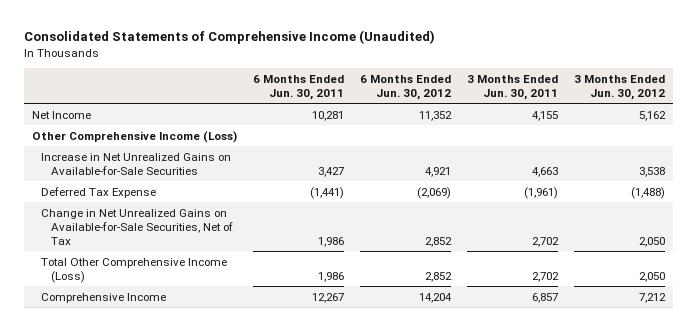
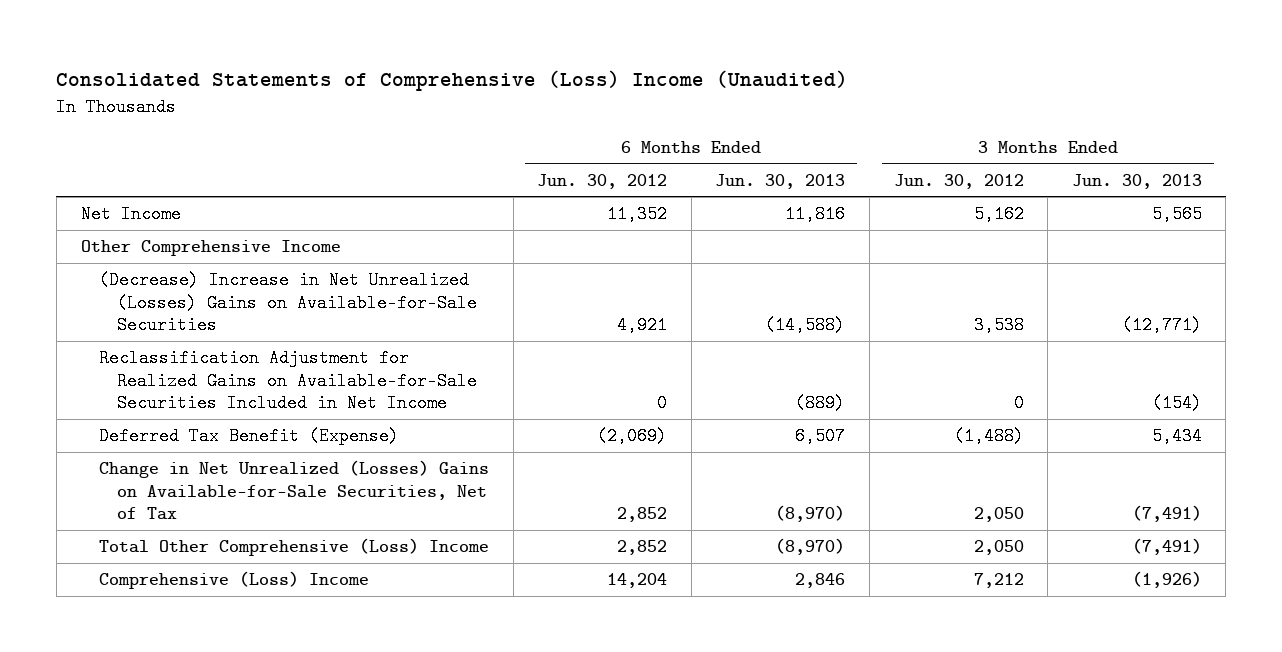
[23,30,435,45] Consolidated Statements of Comprehensive Income (Unaudited) -> [56,69,849,91] Consolidated Statements of Comprehensive (Loss) Income (Unaudited)
[252,74,344,100] 6 Months Ended Jun. 30, 2011 -> none
[467,74,559,100] 3 Months Ended Jun. 30, 2011 -> none
none -> [715,173,846,189] Jun. 30, 2013
none -> [1071,173,1202,189] Jun. 30, 2013
[31,130,237,143] Other Comprehensive Income (Loss) -> [80,240,341,257] Other Comprehensive Income
[41,152,232,175] Increase in Net Unrealized Gains on Available-for-Sale Securities -> [98,271,478,334] (Decrease) Increase in Net Unrealized (Losses) Gains on Available-for-Sale Securities
none -> [98,349,478,412] Reclassification Adjustment for Realized Gains on Available-for-Sale Securities Included in Net Income
[41,186,157,198] Deferred Tax Expense -> [98,427,399,446] Deferred Tax Benefit (Expense)
[41,208,233,245] Change in Net Unrealized Gains on Available-for-Sale Securities, Net of Tax -> [98,460,489,520] Change in Net Unrealized (Losses) Gains on Available-for-Sale Securities, Net of Tax
[41,257,228,283] Total Other Comprehensive Income (Loss) -> [98,538,489,557] Total Other Comprehensive (Loss) Income
[41,292,167,303] Comprehensive Income -> [98,571,369,590] Comprehensive (Loss) Income

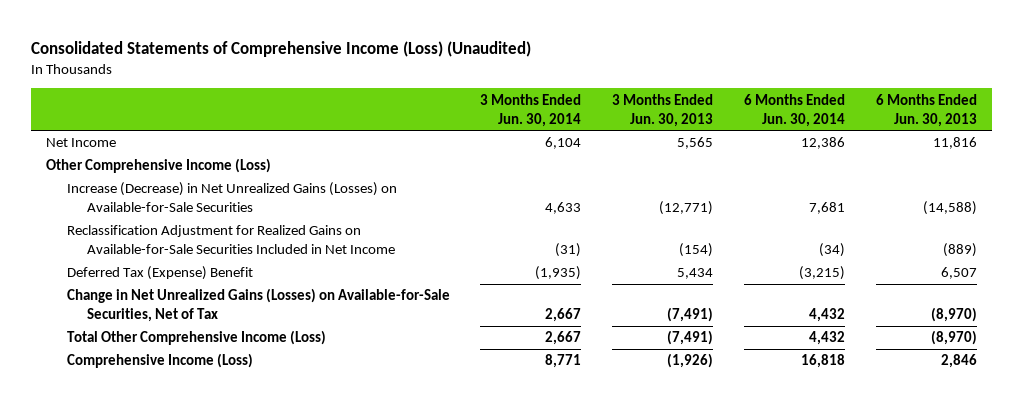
[56,69,849,91] Consolidated Statements of Comprehensive (Loss) Income (Unaudited) -> [30,40,531,57] Consolidated Statements of Comprehensive Income (Loss) (Unaudited)
[537,173,668,189] Jun. 30, 2012 -> none
[893,173,1024,189] Jun. 30, 2012 -> none
none -> [480,93,582,127] 3 Months Ended Jun. 30, 2014
none -> [743,93,845,127] 6 Months Ended Jun. 30, 2014
[80,240,341,257] Other Comprehensive Income -> [46,158,272,174] Other Comprehensive Income (Loss)
[98,271,478,334] (Decrease) Increase in Net Unrealized (Losses) Gains on Available-for-Sale Securities -> [66,182,397,213] Increase (Decrease) in Net Unrealized Gains (Losses) on Available-for-Sale Securities
[98,427,399,446] Deferred Tax Benefit (Expense) -> [66,266,253,281] Deferred Tax (Expense) Benefit
[98,460,489,520] Change in Net Unrealized (Losses) Gains on Available-for-Sale Securities, Net of Tax -> [66,288,450,323] Change in Net Unrealized Gains (Losses) on Available-for-Sale Securities, Net of Tax
[98,538,489,557] Total Other Comprehensive (Loss) Income -> [66,330,326,346] Total Other Comprehensive Income (Loss)
[98,571,369,590] Comprehensive (Loss) Income -> [66,353,253,369] Comprehensive Income (Loss)

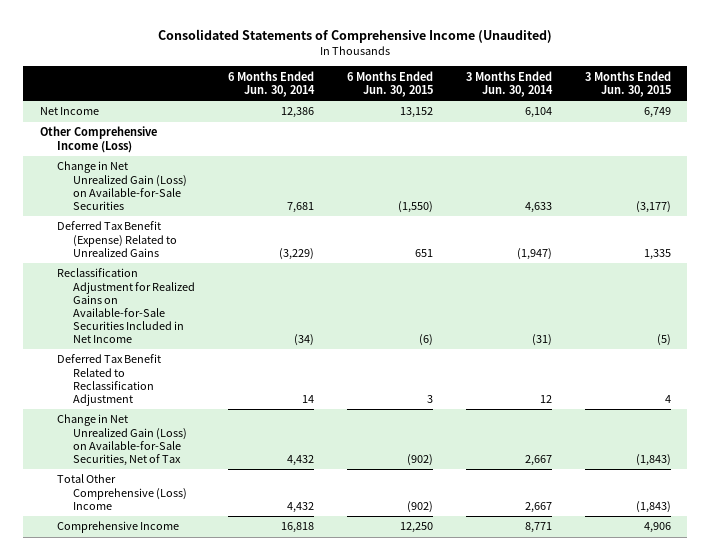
[30,40,531,57] Consolidated Statements of Comprehensive Income (Loss) (Unaudited) -> [158,29,553,44] Consolidated Statements of Comprehensive Income (Unaudited)
[612,93,714,127] 3 Months Ended Jun. 30, 2013 -> none
[875,93,977,127] 6 Months Ended Jun. 30, 2013 -> none
none -> [346,70,433,97] 6 Months Ended Jun. 30, 2015
none -> [584,70,671,97] 3 Months Ended Jun. 30, 2015
[66,182,397,213] Increase (Decrease) in Net Unrealized Gains (Losses) on Available-for-Sale Securities -> [56,161,188,210] Change in Net Unrealized Gain (Loss) on Available-for-Sale Securities
none -> [56,221,178,257] Deferred Tax Benefit (Expense) Related to Unrealized Gains
[66,266,253,281] Deferred Tax (Expense) Benefit -> none
none -> [56,354,161,406] Deferred Tax Benefit Related to Reclassification Adjustment
[66,288,450,323] Change in Net Unrealized Gains (Losses) on Available-for-Sale Securities, Net of Tax -> [56,414,188,466] Change in Net Unrealized Gain (Loss) on Available-for-Sale Securities, Net of Tax
[66,330,326,346] Total Other Comprehensive Income (Loss) -> [56,474,188,510] Total Other Comprehensive (Loss) Income
[66,353,253,369] Comprehensive Income (Loss) -> [56,521,179,534] Comprehensive Income

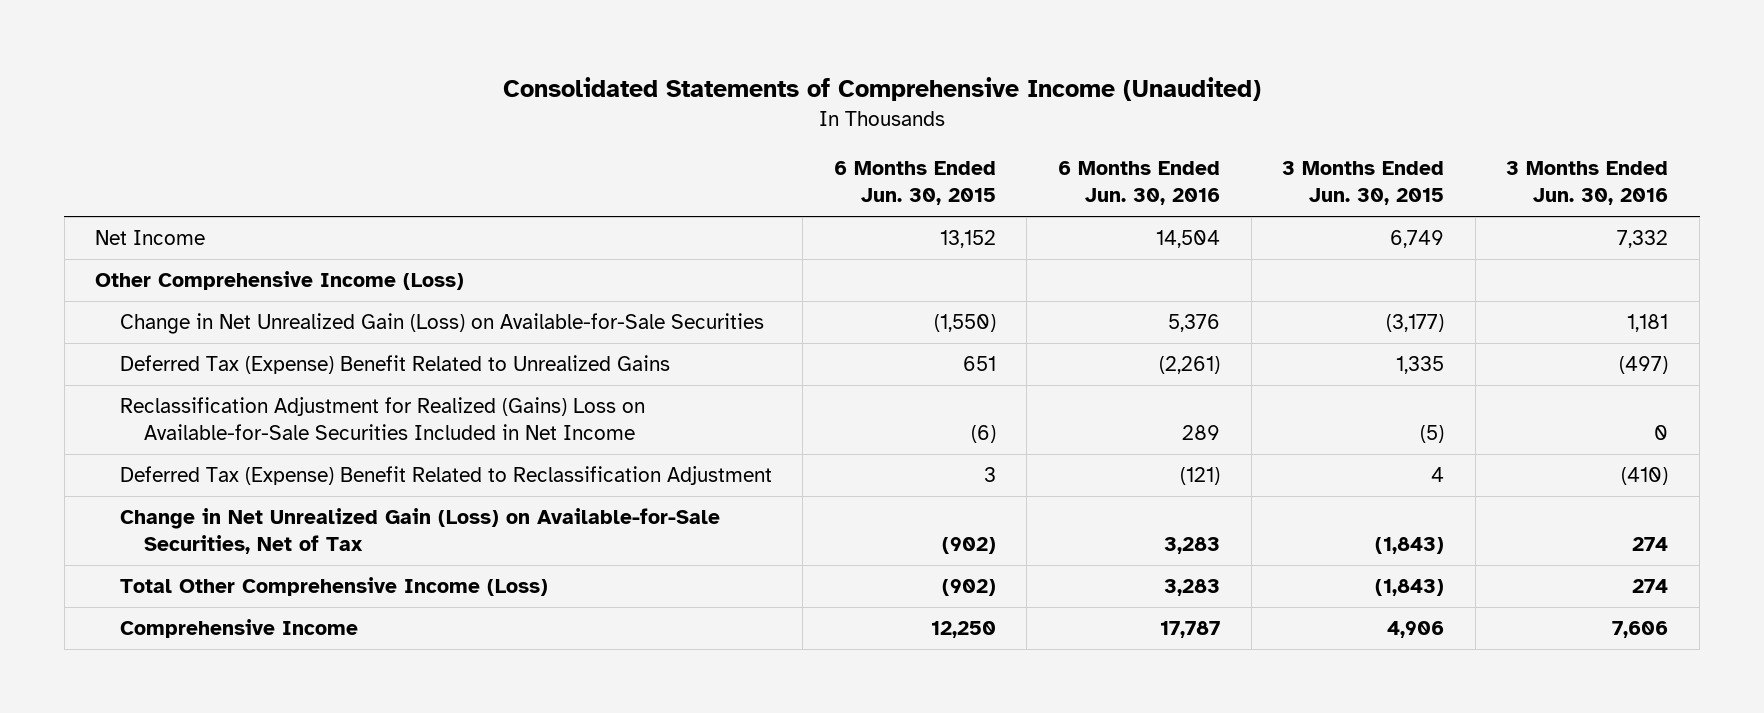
[228,70,316,97] 6 Months Ended Jun. 30, 2014 -> none
[465,70,553,97] 3 Months Ended Jun. 30, 2014 -> none
none -> [1057,161,1220,206] 6 Months Ended Jun. 30, 2016
none -> [1506,161,1669,206] 3 Months Ended Jun. 30, 2016
[56,221,178,257] Deferred Tax Benefit (Expense) Related to Unrealized Gains -> [119,355,670,375] Deferred Tax (Expense) Benefit Related to Unrealized Gains
[56,268,196,343] Reclassification Adjustment for Realized Gains on Available-for-Sale Securities Included in Net Income -> [119,397,645,441] Reclassification Adjustment for Realized (Gains) Loss on Available-for-Sale Securities Included in Net Income
[56,354,161,406] Deferred Tax Benefit Related to Reclassification Adjustment -> [119,466,772,486] Deferred Tax (Expense) Benefit Related to Reclassification Adjustment
[56,474,188,510] Total Other Comprehensive (Loss) Income -> [119,577,548,597] Total Other Comprehensive Income (Loss)

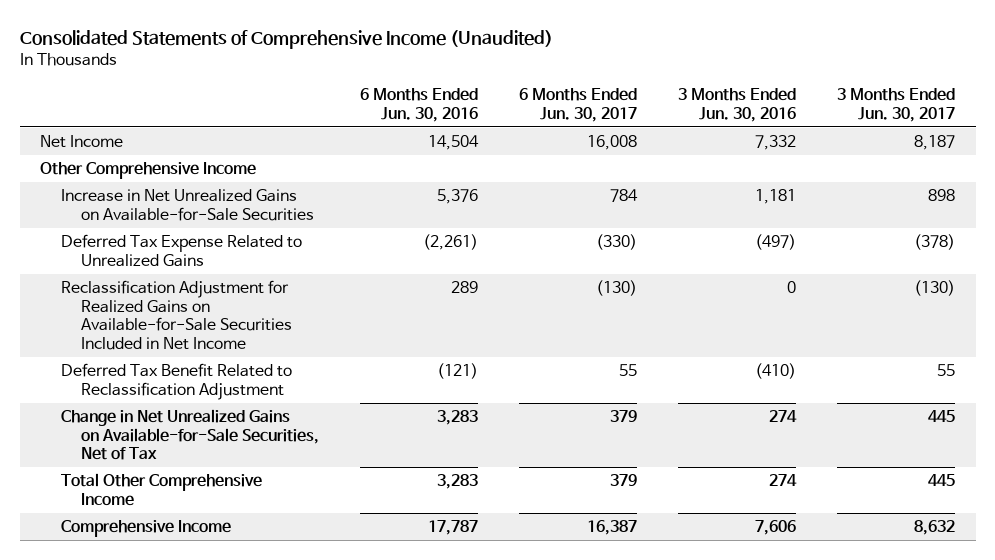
[833,161,996,206] 6 Months Ended Jun. 30, 2015 -> none
[1282,161,1445,206] 3 Months Ended Jun. 30, 2015 -> none
none -> [519,88,638,122] 6 Months Ended Jun. 30, 2017
none -> [837,88,956,122] 3 Months Ended Jun. 30, 2017
[95,271,465,291] Other Comprehensive Income (Loss) -> [40,162,257,180] Other Comprehensive Income
[119,313,764,335] Change in Net Unrealized Gain (Loss) on Available-for-Sale Securities -> [60,189,315,221] Increase in Net Unrealized Gains on Available-for-Sale Securities
[119,355,670,375] Deferred Tax (Expense) Benefit Related to Unrealized Gains -> [60,234,302,267] Deferred Tax Expense Related to Unrealized Gains
[119,397,645,441] Reclassification Adjustment for Realized (Gains) Loss on Available-for-Sale Securities Included in Net Income -> [60,280,293,350] Reclassification Adjustment for Realized Gains on Available-for-Sale Securities Included in Net Income
[119,466,772,486] Deferred Tax (Expense) Benefit Related to Reclassification Adjustment -> [60,363,292,400] Deferred Tax Benefit Related to Reclassification Adjustment
[119,508,720,555] Change in Net Unrealized Gain (Loss) on Available-for-Sale Securities, Net of Tax -> [60,409,320,461] Change in Net Unrealized Gains on Available-for-Sale Securities, Net of Tax
[119,577,548,597] Total Other Comprehensive Income (Loss) -> [60,473,262,506] Total Other Comprehensive Income

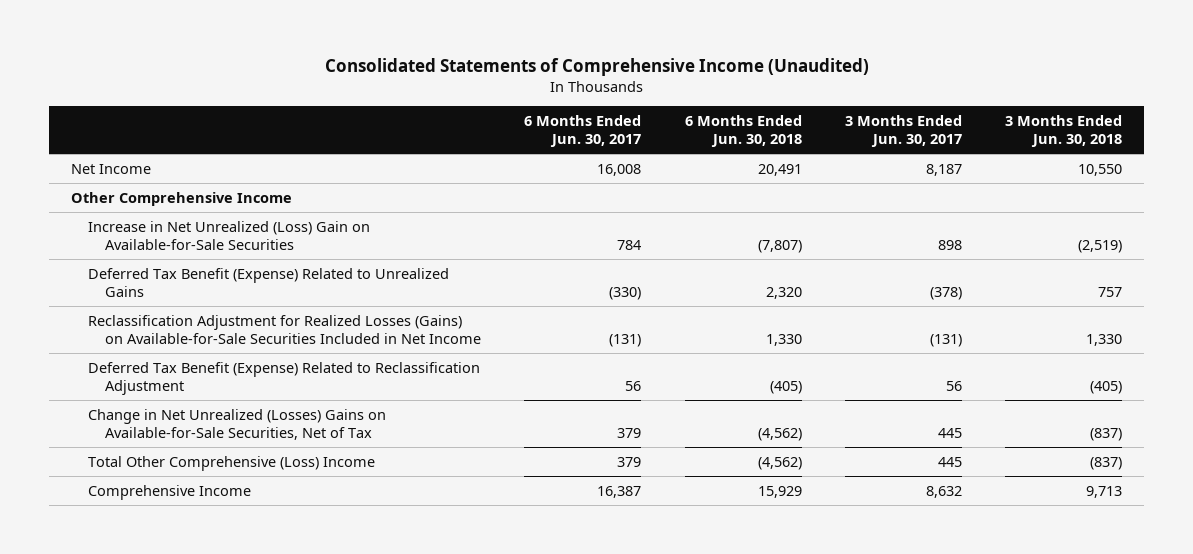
[360,88,479,122] 6 Months Ended Jun. 30, 2016 -> none
[678,88,797,122] 3 Months Ended Jun. 30, 2016 -> none
none -> [684,114,802,147] 6 Months Ended Jun. 30, 2018
none -> [1005,114,1123,147] 3 Months Ended Jun. 30, 2018
[60,189,315,221] Increase in Net Unrealized Gains on Available-for-Sale Securities -> [87,220,370,250] Increase in Net Unrealized (Loss) Gain on Available-for-Sale Securities
[60,234,302,267] Deferred Tax Expense Related to Unrealized Gains -> [87,267,449,297] Deferred Tax Benefit (Expense) Related to Unrealized Gains
[60,280,293,350] Reclassification Adjustment for Realized Gains on Available-for-Sale Securities Included in Net Income -> [87,314,481,344] Reclassification Adjustment for Realized Losses (Gains) on Available-for-Sale Securities Included in Net Income
[596,280,638,297] (130) -> [609,333,642,347] (131)
[914,280,956,297] (130) -> [929,333,962,347] (131)
[60,363,292,400] Deferred Tax Benefit Related to Reclassification Adjustment -> [87,361,480,395] Deferred Tax Benefit (Expense) Related to Reclassification Adjustment
[619,364,638,377] 55 -> [625,380,642,391] 56
[937,364,956,377] 55 -> [945,380,962,391] 56
[60,409,320,461] Change in Net Unrealized Gains on Available-for-Sale Securities, Net of Tax -> [87,408,386,440] Change in Net Unrealized (Losses) Gains on Available-for-Sale Securities, Net of Tax
[60,473,262,506] Total Other Comprehensive Income -> [87,455,375,471] Total Other Comprehensive (Loss) Income

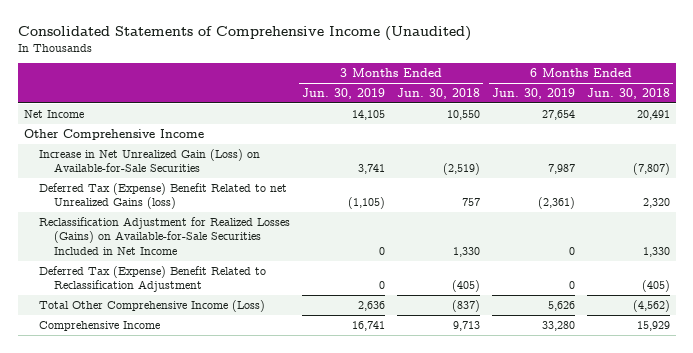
[524,114,642,147] 6 Months Ended Jun. 30, 2017 -> none
[844,114,962,147] 3 Months Ended Jun. 30, 2017 -> none
none -> [301,87,385,99] Jun. 30, 2019
none -> [491,87,575,99] Jun. 30, 2019
[87,220,370,250] Increase in Net Unrealized (Loss) Gain on Available-for-Sale Securities -> [38,148,260,173] Increase in Net Unrealized Gain (Loss) on Available-for-Sale Securities
[87,267,449,297] Deferred Tax Benefit (Expense) Related to Unrealized Gains -> [38,182,287,210] Deferred Tax (Expense) Benefit Related to net Unrealized Gains (loss)
[87,408,386,440] Change in Net Unrealized (Losses) Gains on Available-for-Sale Securities, Net of Tax -> none
[87,361,480,395] Deferred Tax Benefit (Expense) Related to Reclassification Adjustment -> [38,265,266,293] Deferred Tax (Expense) Benefit Related to Reclassification Adjustment
[87,455,375,471] Total Other Comprehensive (Loss) Income -> [38,299,265,312] Total Other Comprehensive Income (Loss)

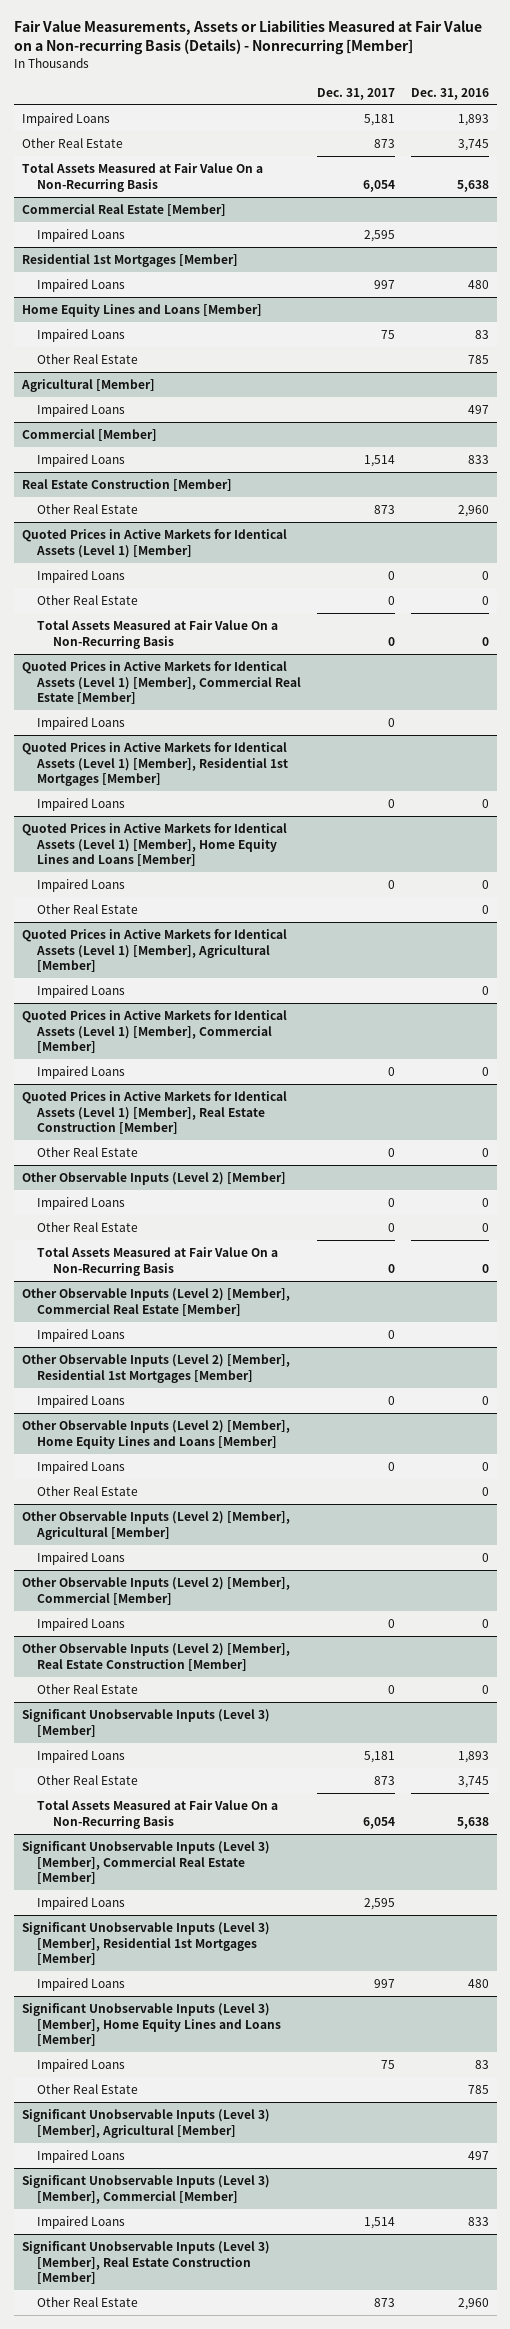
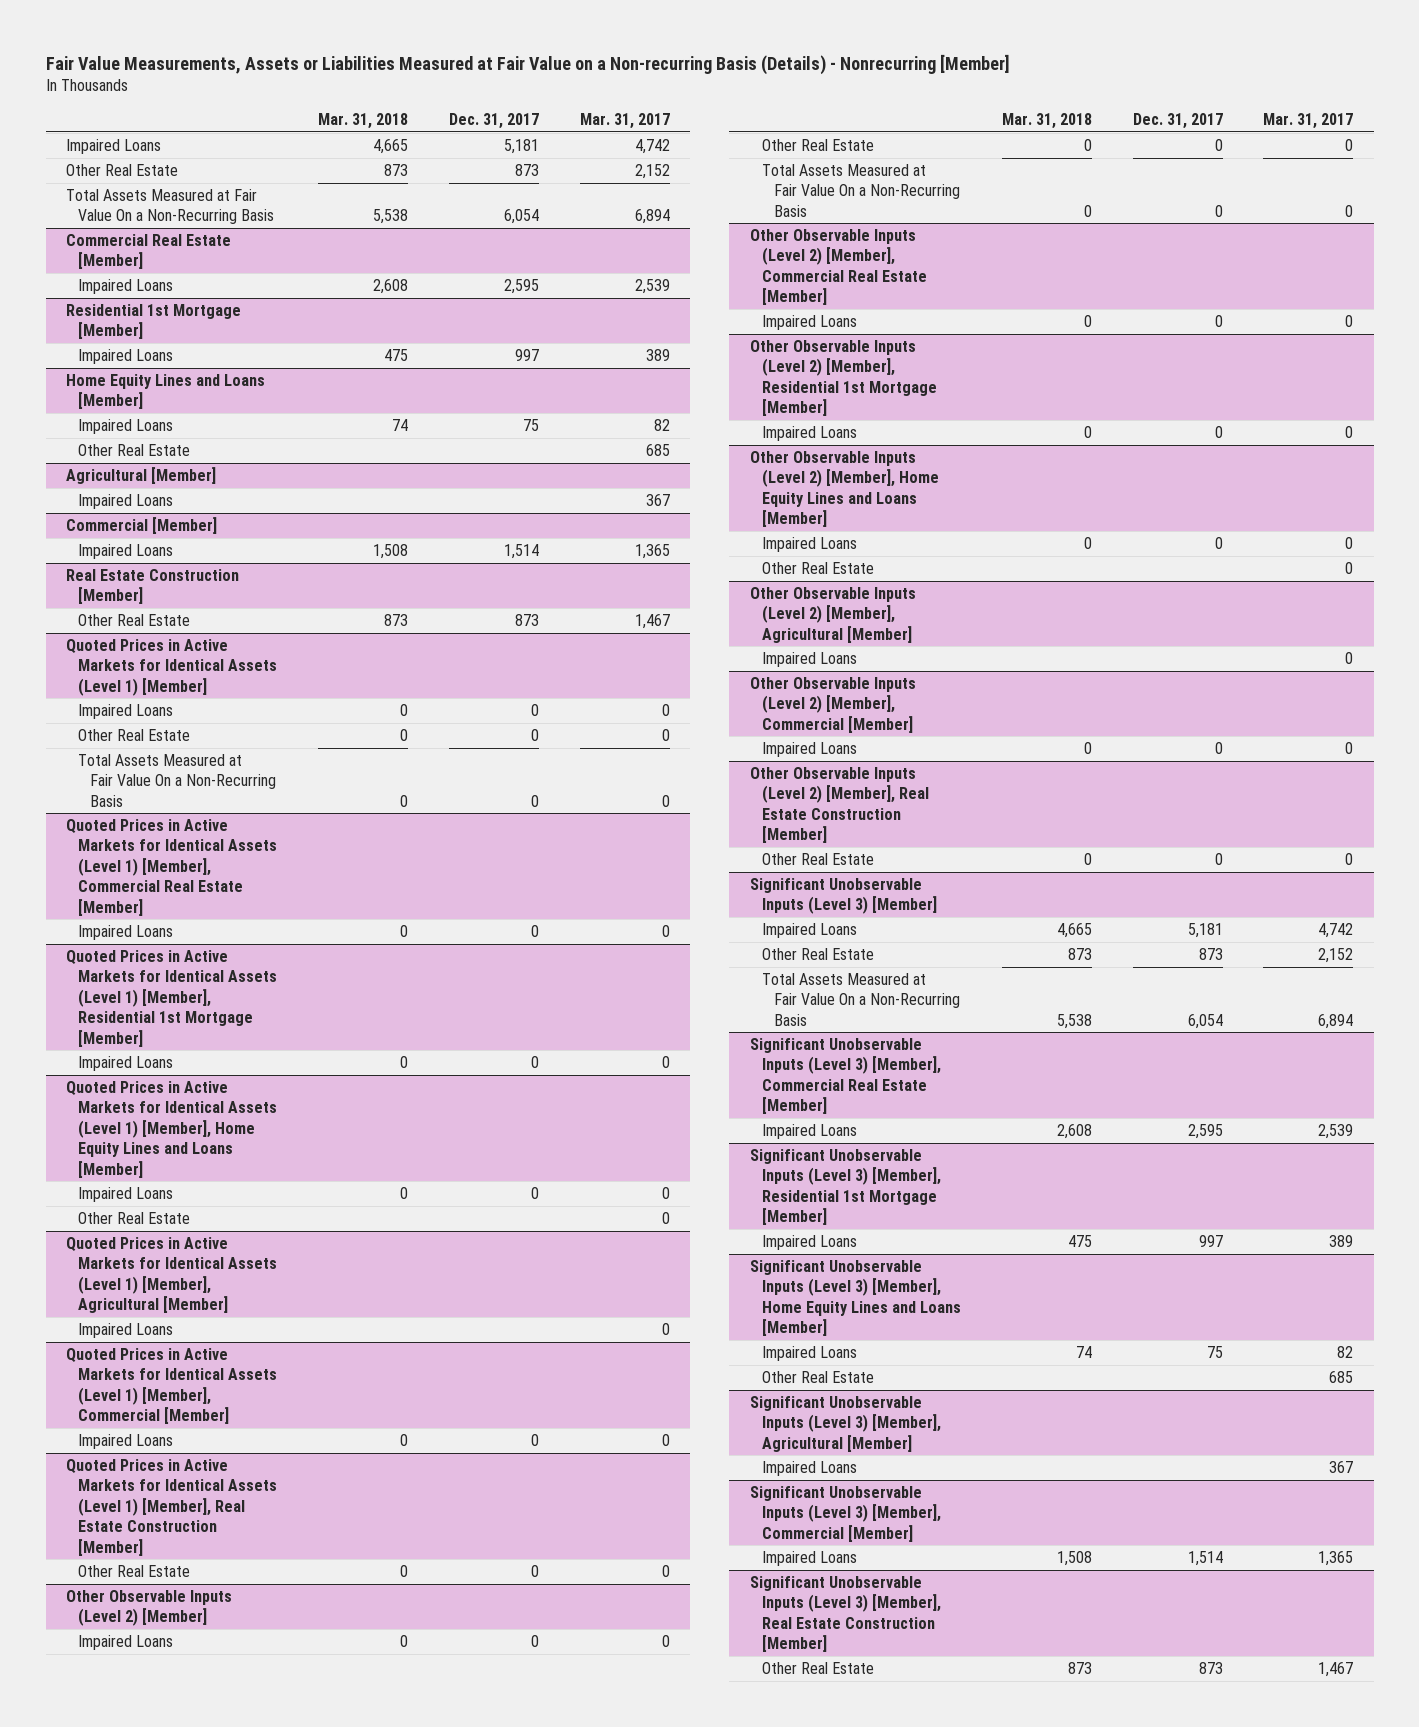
[410,87,489,100] Dec. 31, 2016 -> none
none -> [317,112,408,129] Mar. 31, 2018
none -> [579,112,670,129] Mar. 31, 2017
[21,253,238,267] Residential 1st Mortgages [Member] -> [65,303,241,340] Residential 1st Mortgage [Member]
[21,741,289,787] Quoted Prices in Active Markets for Identical Assets (Level 1) [Member], Residential 1st Mortgages [Member] -> [65,949,278,1047] Quoted Prices in Active Markets for Identical Assets (Level 1) [Member], Residential 1st Mortgage [Member]
[21,1353,290,1383] Other Observable Inputs (Level 2) [Member], Residential 1st Mortgages [Member] -> [749,339,938,417] Other Observable Inputs (Level 2) [Member], Residential 1st Mortgage [Member]
[21,1921,270,1966] Significant Unobservable Inputs (Level 3) [Member], Residential 1st Mortgages [Member] -> [749,1148,942,1226] Significant Unobservable Inputs (Level 3) [Member], Residential 1st Mortgage [Member]

